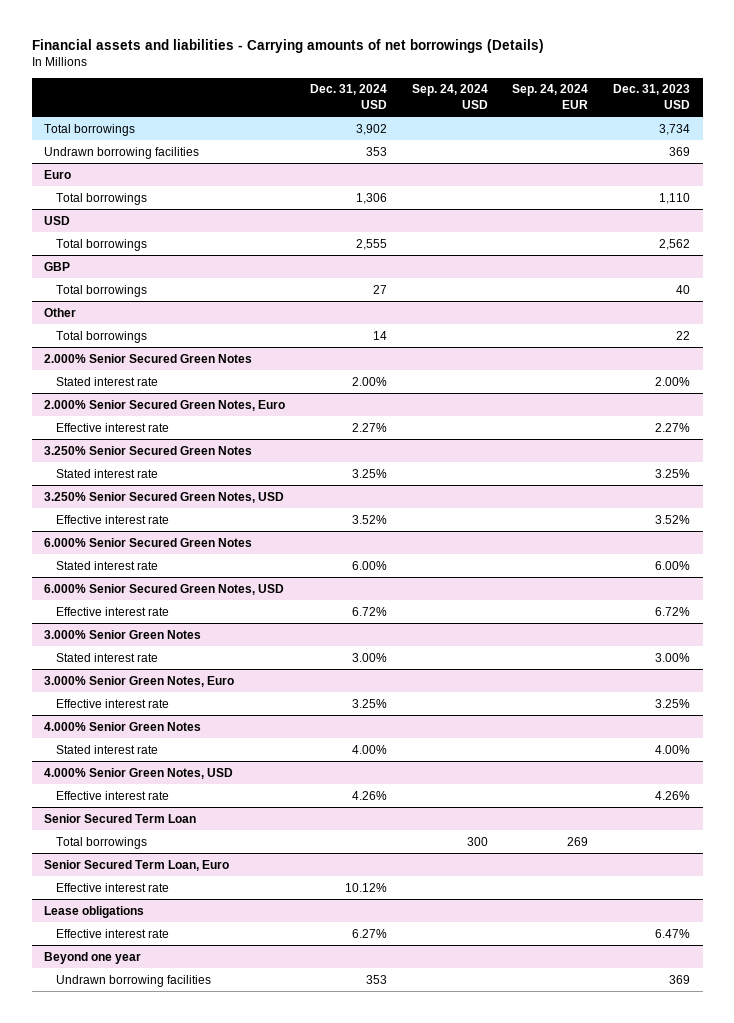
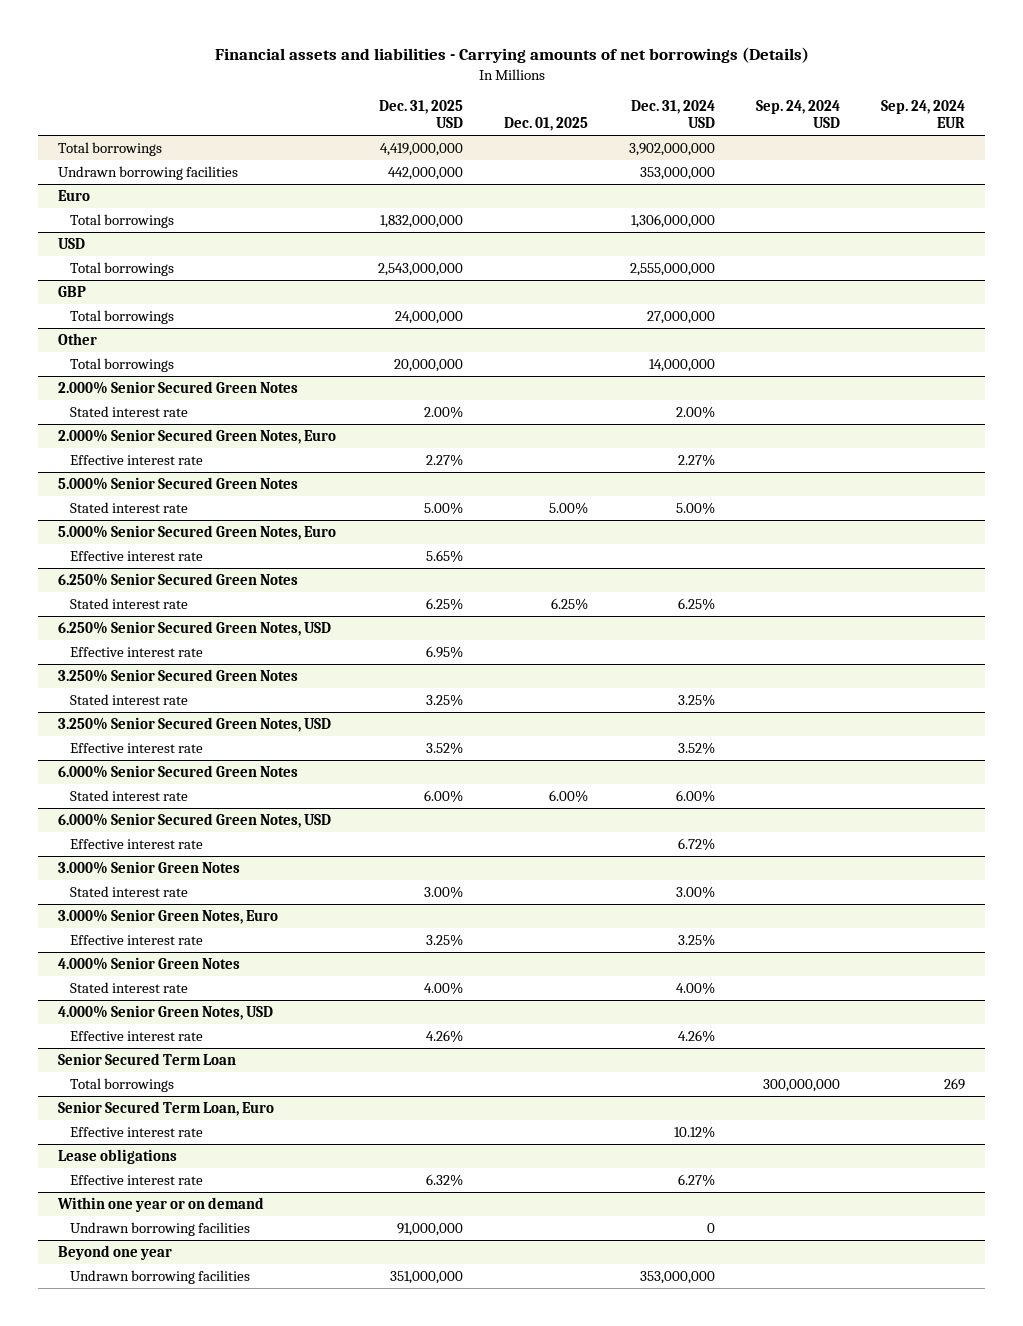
[613,84,691,109] Dec. 31, 2023 USD -> none
none -> [378,99,463,129] Dec. 31, 2025 USD
none -> [503,117,588,132] Dec. 01, 2025
[355,123,387,135] 3,902 -> [628,142,715,156] 3,902,000,000
[365,146,387,156] 353 -> [639,166,715,180] 353,000,000
[355,192,387,204] 1,306 -> [630,213,715,228] 1,306,000,000
[355,238,387,250] 2,555 -> [629,262,715,276] 2,555,000,000
[372,284,387,294] 27 -> [646,310,715,324] 27,000,000
[372,330,387,340] 14 -> [648,358,715,372] 14,000,000
none -> [58,476,299,490] 5.000% Senior Secured Green Notes
none -> [70,501,189,513] Stated interest rate
none -> [58,524,337,540] 5.000% Senior Secured Green Notes, Euro
none -> [70,550,204,561] Effective interest rate
none -> [58,572,299,586] 6.250% Senior Secured Green Notes
none -> [70,597,189,609] Stated interest rate
none -> [58,620,332,636] 6.250% Senior Secured Green Notes, USD
none -> [70,646,204,657] Effective interest rate
[466,836,488,846] 300 -> [762,1078,840,1092] 300,000,000
none -> [57,1196,265,1212] Within one year or on demand
none -> [70,1221,251,1236] Undrawn borrowing facilities
[365,974,387,984] 353 -> [639,1270,715,1284] 353,000,000

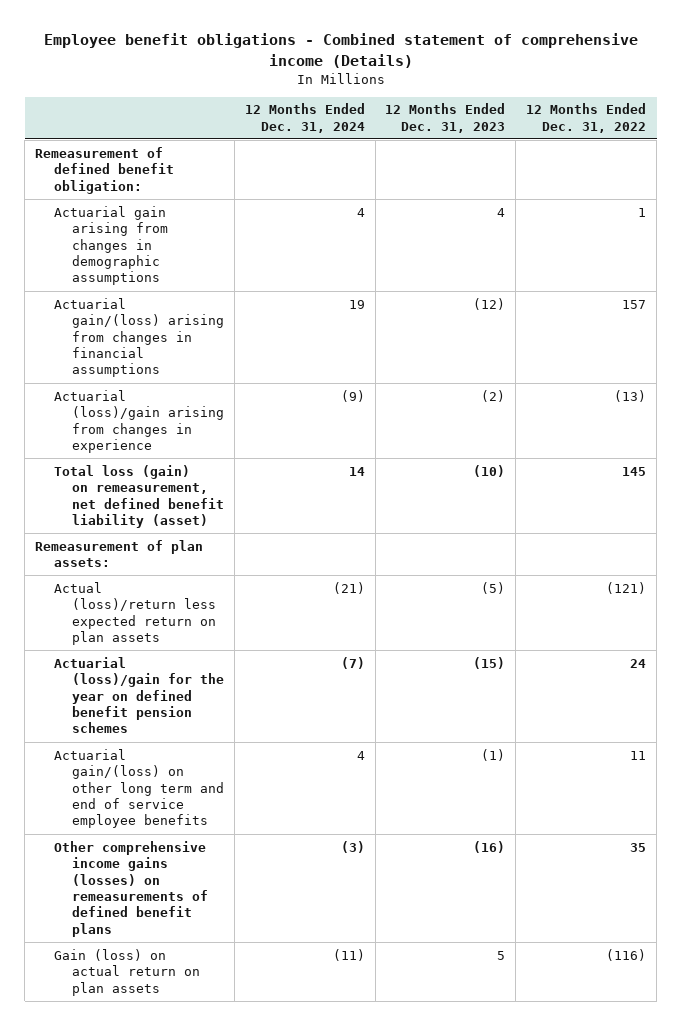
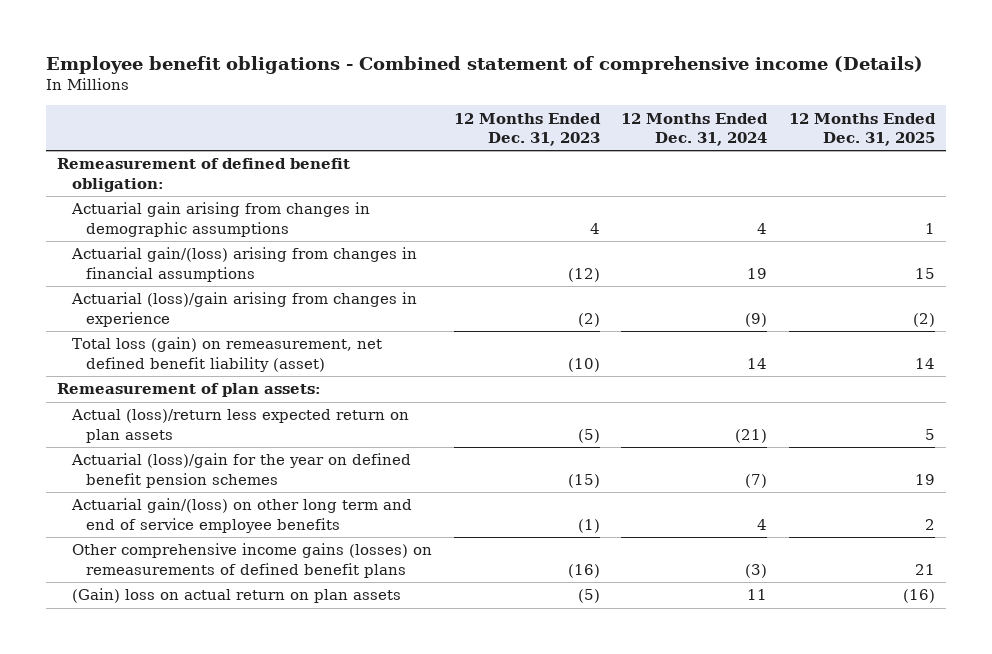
[526,103,647,133] 12 Months Ended Dec. 31, 2022 -> none
none -> [789,112,937,146] 12 Months Ended Dec. 31, 2025
[53,948,200,996] Gain (loss) on actual return on plan assets -> [71,588,401,604] (Gain) loss on actual return on plan assets
[332,948,365,961] (11) -> [747,589,768,601] 11
[497,950,506,960] 5 -> [577,589,600,604] (5)

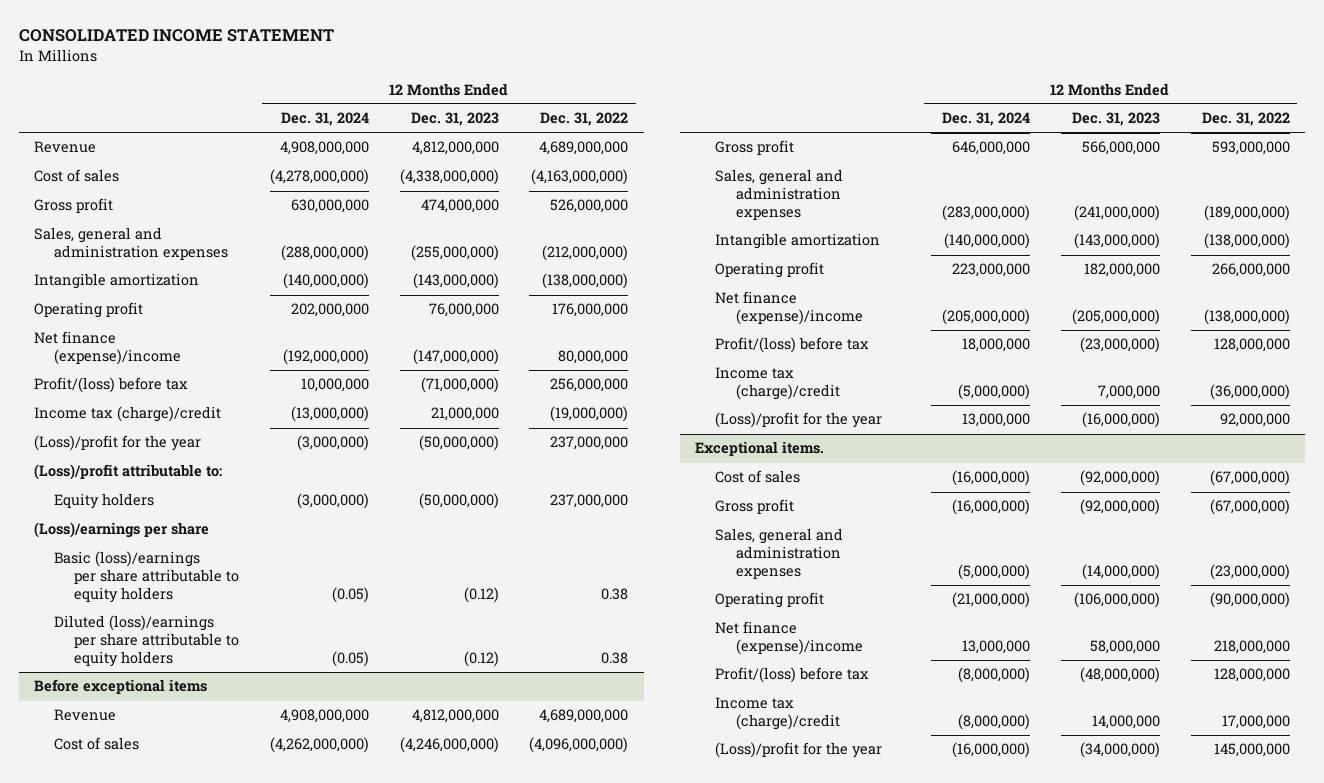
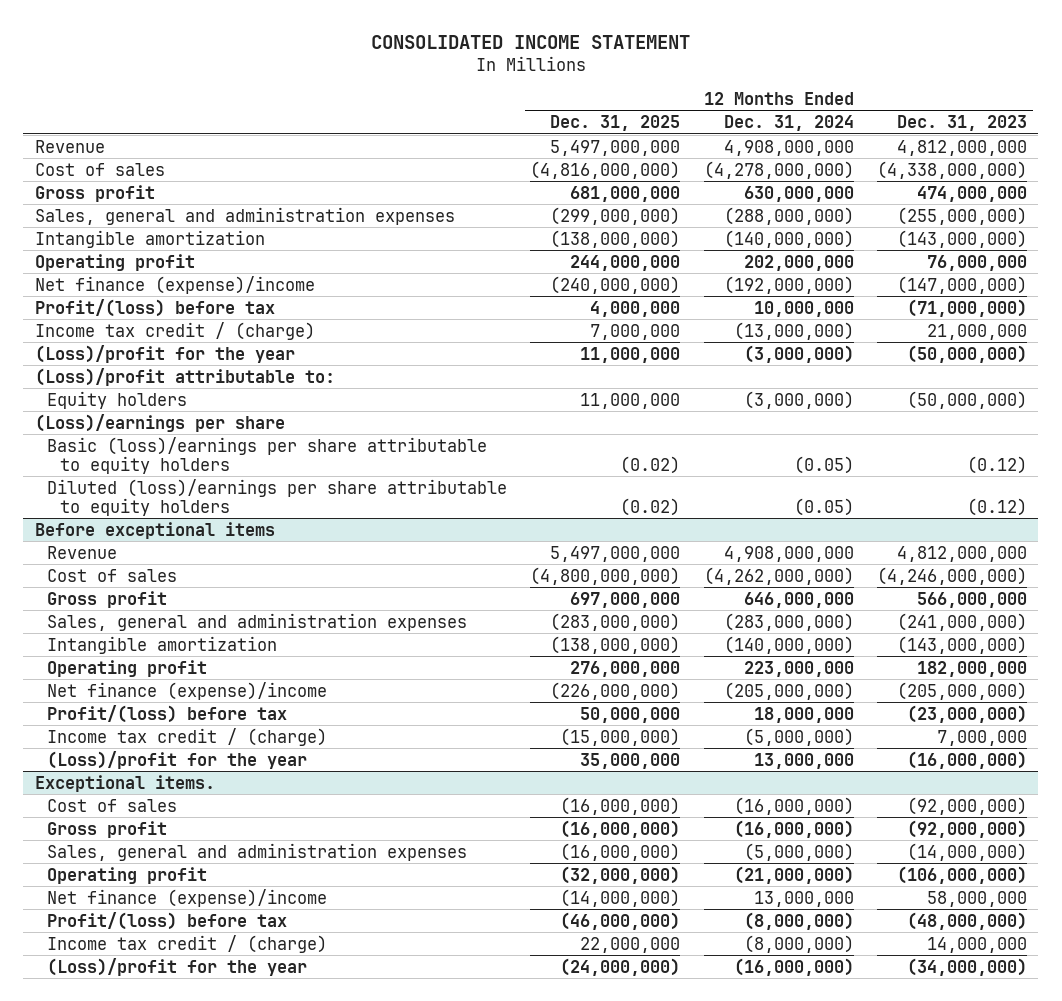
[540,112,629,127] Dec. 31, 2022 -> none
none -> [550,115,681,132] Dec. 31, 2025
[33,406,221,423] Income tax (charge)/credit -> [34,321,315,340] Income tax credit / (charge)
[715,367,840,401] Income tax (charge)/credit -> [47,727,328,746] Income tax credit / (charge)
[715,697,840,731] Income tax (charge)/credit -> [47,934,328,953] Income tax credit / (charge)

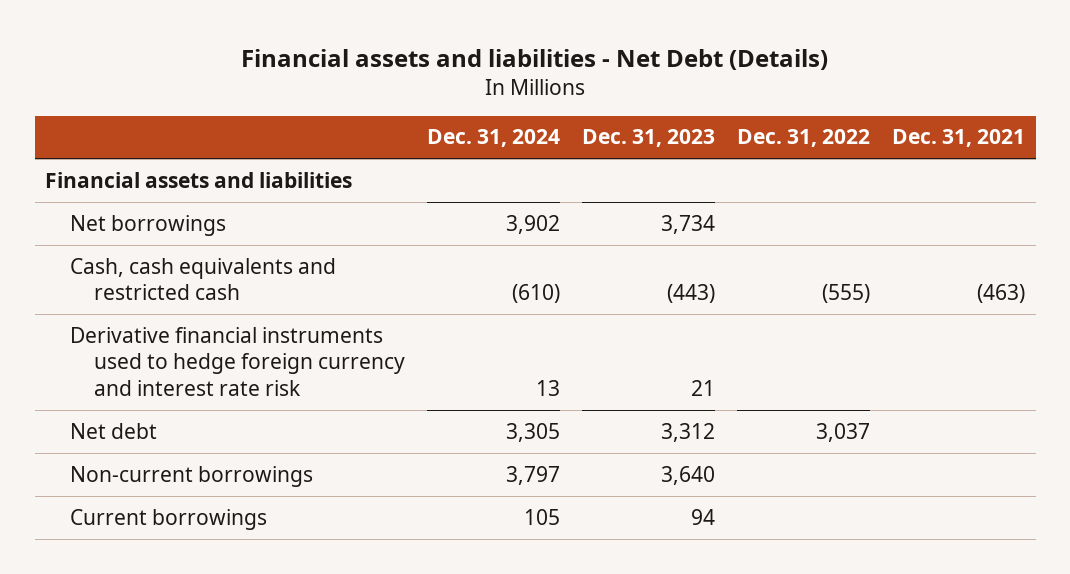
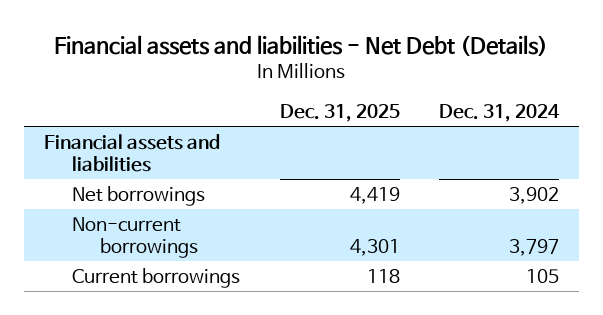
[582,129,716,148] Dec. 31, 2023 -> none
[736,129,870,148] Dec. 31, 2022 -> none
[891,129,1025,148] Dec. 31, 2021 -> none
none -> [279,104,400,123] Dec. 31, 2025
[69,257,336,301] Cash, cash equivalents and restricted cash -> none
[69,326,406,396] Derivative financial instruments used to hedge foreign currency and interest rate risk -> none
[69,422,157,439] Net debt -> none

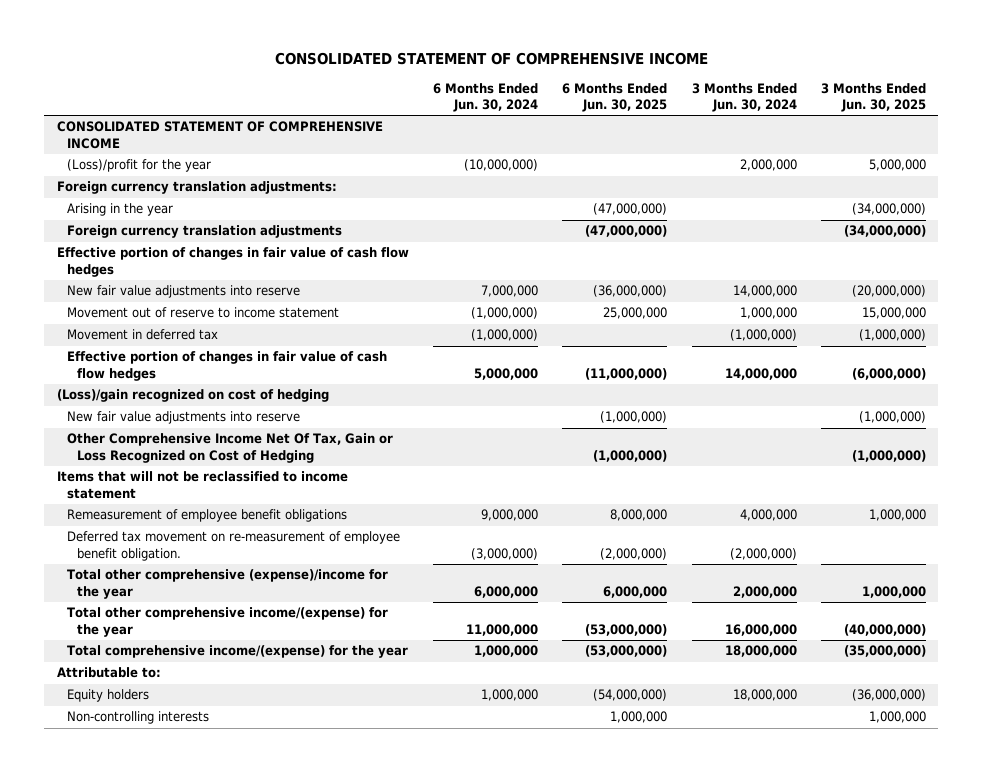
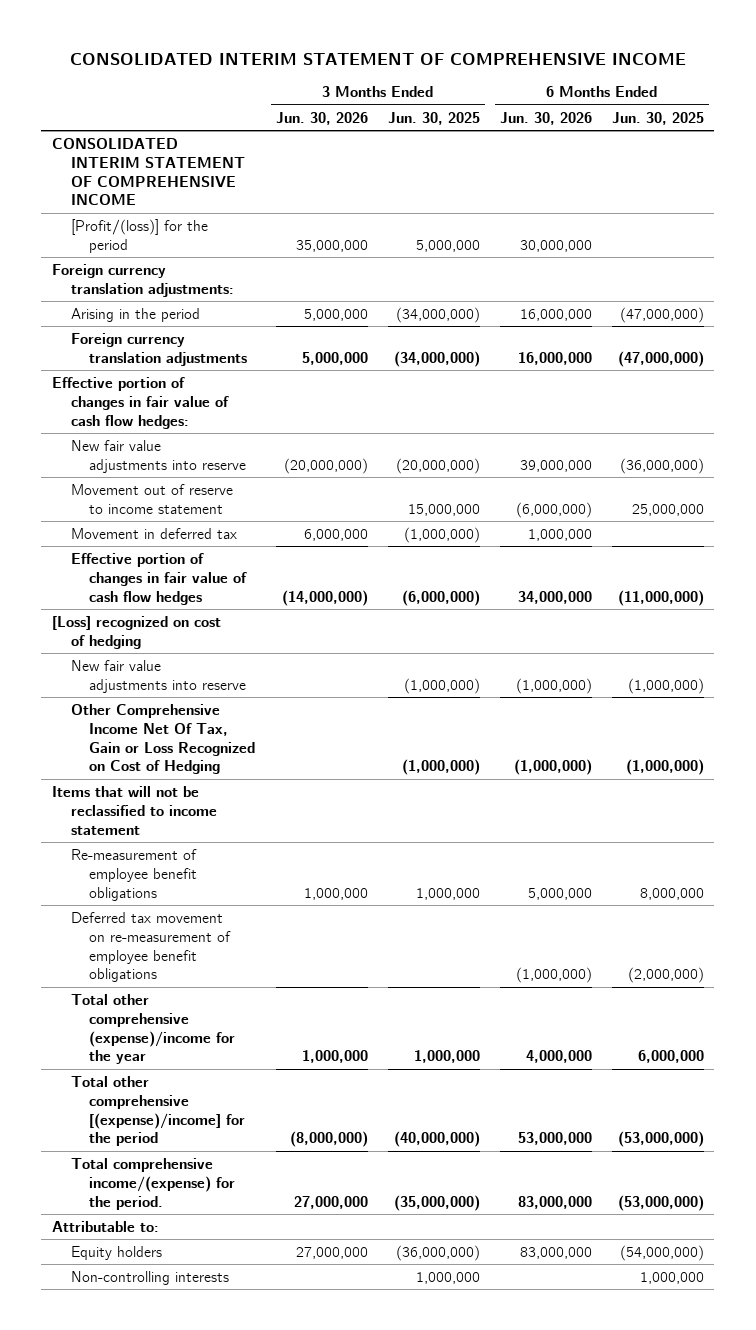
[275,52,709,66] CONSOLIDATED STATEMENT OF COMPREHENSIVE INCOME -> [69,52,686,65] CONSOLIDATED INTERIM STATEMENT OF COMPREHENSIVE INCOME
[432,82,538,112] 6 Months Ended Jun. 30, 2024 -> none
[691,82,797,112] 3 Months Ended Jun. 30, 2024 -> none
none -> [275,111,368,125] Jun. 30, 2026
none -> [500,111,593,125] Jun. 30, 2026
[56,121,383,149] CONSOLIDATED STATEMENT OF COMPREHENSIVE INCOME -> [51,137,245,206] CONSOLIDATED INTERIM STATEMENT OF COMPREHENSIVE INCOME
[66,159,211,173] (Loss)/profit for the year -> [70,218,208,253] [Profit/(loss)] for the period
[66,203,173,217] Arising in the year -> [70,307,200,322] Arising in the period
[56,247,409,277] Effective portion of changes in fair value of cash flow hedges -> [51,376,229,429] Effective portion of changes in fair value of cash flow hedges:
[56,389,329,403] (Loss)/gain recognized on cost of hedging -> [51,615,221,649] [Loss] recognized on cost of hedging
[66,509,347,523] Remeasurement of employee benefit obligations -> [70,848,198,901] Re-measurement of employee benefit obligations
[66,531,400,561] Deferred tax movement on re-measurement of employee benefit obligation. -> [70,911,232,983] Deferred tax movement on re-measurement of employee benefit obligations
[66,607,388,637] Total other comprehensive income/(expense) for the year -> [70,1075,246,1147] Total other comprehensive [(expense)/income] for the period
[66,645,408,659] Total comprehensive income/(expense) for the year -> [70,1157,236,1210] Total comprehensive income/(expense) for the period.

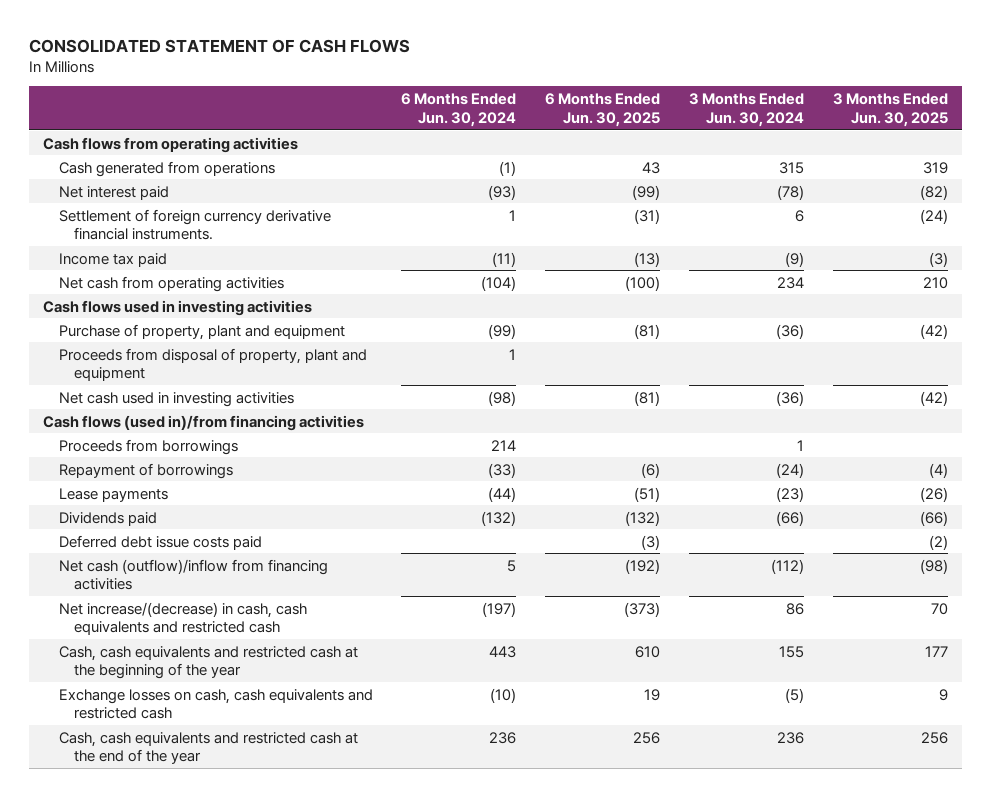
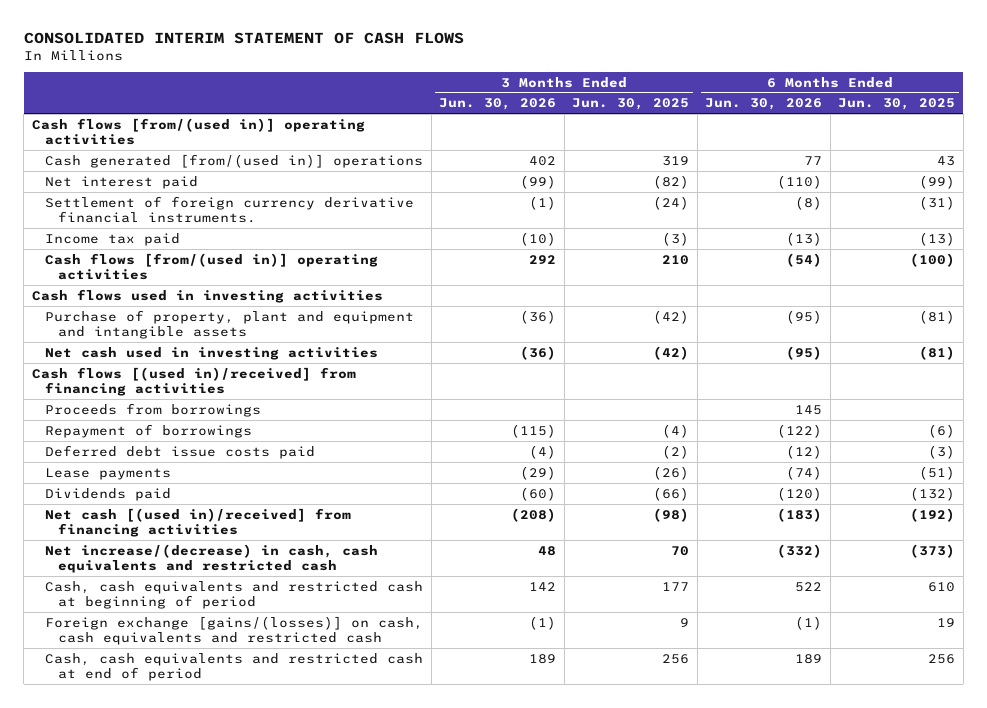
[28,38,410,53] CONSOLIDATED STATEMENT OF CASH FLOWS -> [23,31,464,44] CONSOLIDATED INTERIM STATEMENT OF CASH FLOWS
[401,93,517,127] 6 Months Ended Jun. 30, 2024 -> none
[689,93,805,127] 3 Months Ended Jun. 30, 2024 -> none
none -> [439,98,557,111] Jun. 30, 2026
none -> [705,98,823,111] Jun. 30, 2026
[42,136,298,153] Cash flows from operating activities -> [31,117,365,145] Cash flows [from/(used in)] operating activities
[58,160,275,177] Cash generated from operations -> [44,153,423,168] Cash generated [from/(used in)] operations
[58,275,284,292] Net cash from operating activities -> [44,252,378,280] Cash flows [from/(used in)] operating activities
[58,347,367,382] Proceeds from disposal of property, plant and equipment -> none
[58,323,345,340] Purchase of property, plant and equipment -> [44,309,414,339] Purchase of property, plant and equipment and intangible assets
[42,414,364,431] Cash flows (used in)/from financing activities -> [31,366,356,396] Cash flows [(used in)/received] from financing activities
[58,534,262,550] Deferred debt issue costs paid -> [44,444,315,459] Deferred debt issue costs paid
[58,558,328,591] Net cash (outflow)/inflow from financing activities -> [44,507,351,537] Net cash [(used in)/received] from financing activities
[58,645,358,680] Cash, cash equivalents and restricted cash at the beginning of the year -> [44,580,423,609] Cash, cash equivalents and restricted cash at beginning of period
[58,688,373,720] Exchange losses on cash, cash equivalents and restricted cash -> [44,615,423,645] Foreign exchange [gains/(losses)] on cash, cash equivalents and restricted cash
[58,731,358,765] Cash, cash equivalents and restricted cash at the end of the year -> [44,652,423,681] Cash, cash equivalents and restricted cash at end of period

